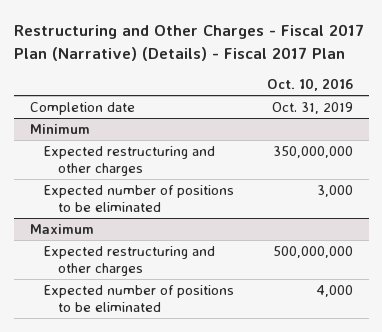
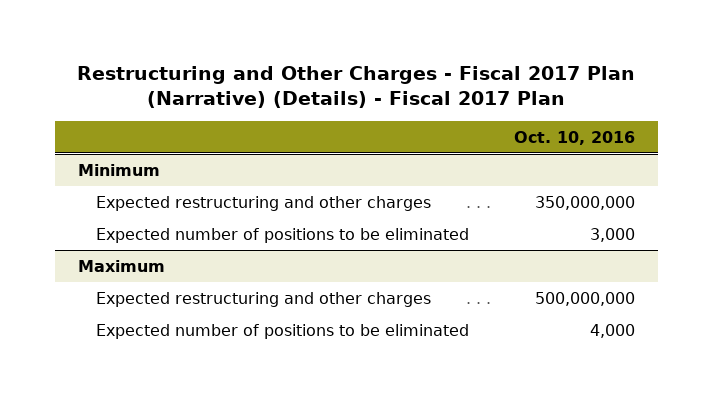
[29,101,135,115] Completion date -> none

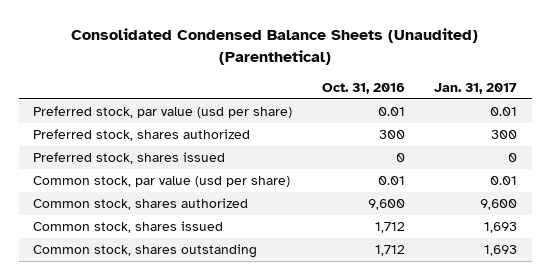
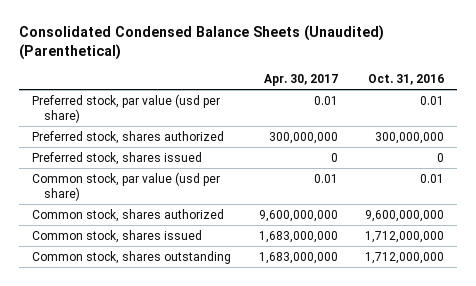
[434,82,518,94] Jan. 31, 2017 -> none
none -> [263,74,338,87] Apr. 30, 2017
[378,130,405,140] 300 -> [374,131,444,144] 300,000,000
[367,199,405,211] 9,600 -> [364,209,444,222] 9,600,000,000
[374,222,405,234] 1,712 -> [364,230,444,243] 1,712,000,000
[374,245,405,257] 1,712 -> [364,251,444,264] 1,712,000,000

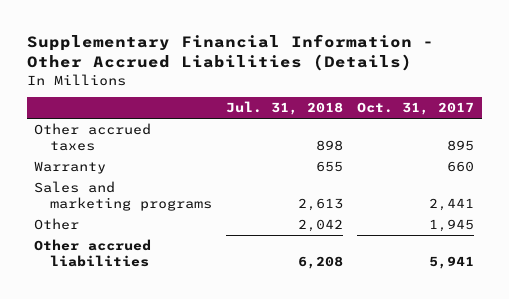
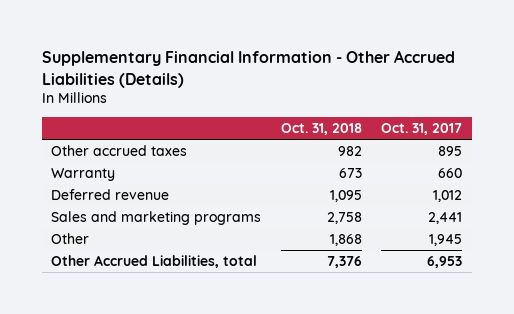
[226,101,344,116] Jul. 31, 2018 -> none
none -> [280,123,362,136] Oct. 31, 2018
none -> [51,189,170,201] Deferred revenue
[34,238,152,268] Other accrued liabilities -> [51,255,258,269] Other Accrued Liabilities, total
[429,256,475,270] 5,941 -> [427,256,463,269] 6,953

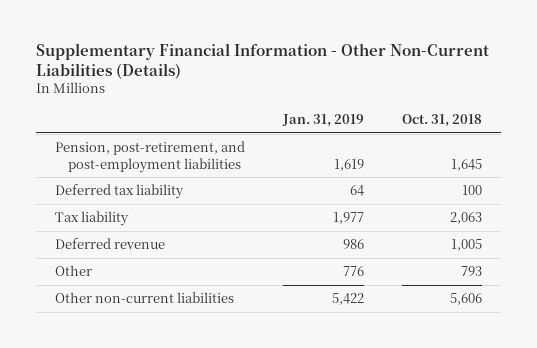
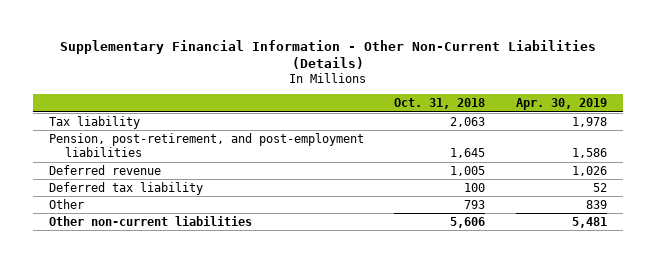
[282,114,365,128] Jan. 31, 2019 -> none
none -> [516,98,608,111] Apr. 30, 2019
[55,141,246,173] Pension, post-retirement, and post-employment liabilities -> [48,132,364,157] Pension, post-retirement, and post-employment liabilities
[55,184,185,200] Deferred tax liability -> [48,181,203,195] Deferred tax liability

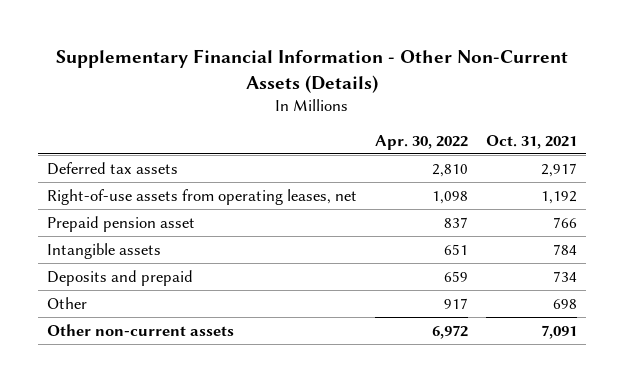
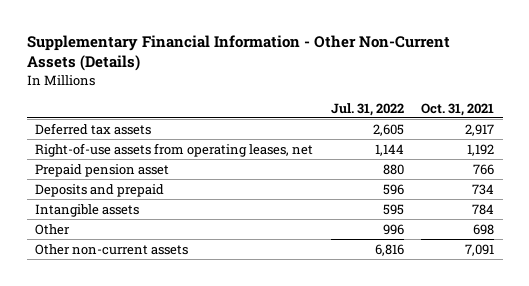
[374,134,468,150] Apr. 30, 2022 -> none
none -> [330,102,404,116] Jul. 31, 2022
[46,242,161,259] Intangible assets -> [35,203,140,217] Intangible assets

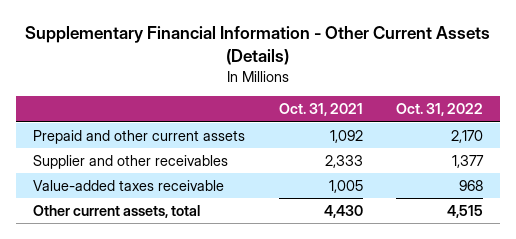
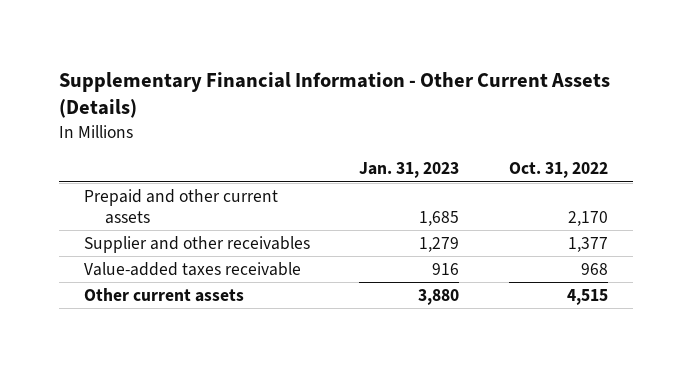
[278,103,363,117] Oct. 31, 2021 -> none
none -> [359,162,460,179] Jan. 31, 2023
[32,205,200,219] Other current assets, total -> [83,287,244,302] Other current assets

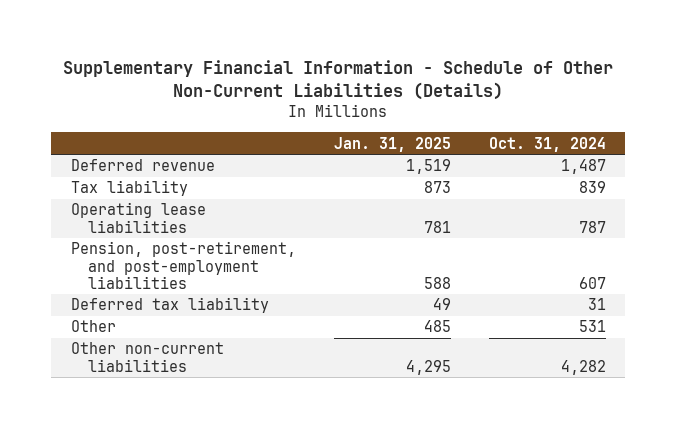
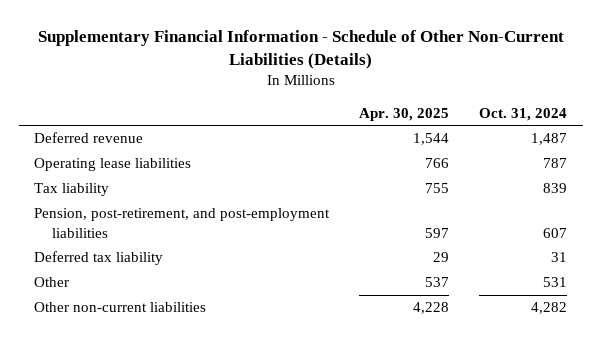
[333,136,451,152] Jan. 31, 2025 -> none
none -> [359,107,450,121] Apr. 30, 2025
[70,180,188,197] Tax liability -> [33,183,109,197] Tax liability

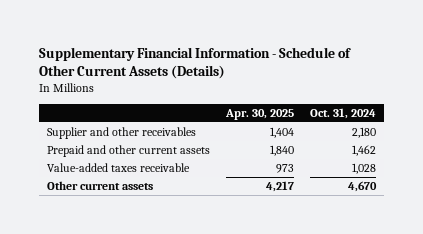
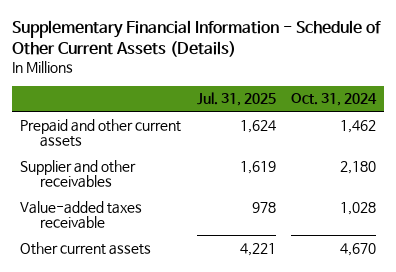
[224,109,294,121] Apr. 30, 2025 -> none
none -> [196,92,276,107] Jul. 31, 2025
[47,126,197,139] Supplier and other receivables -> [19,159,136,189] Supplier and other receivables

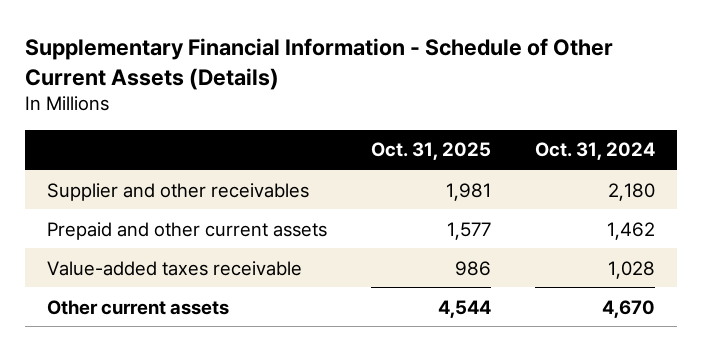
[196,92,276,107] Jul. 31, 2025 -> none
none -> [370,142,491,161] Oct. 31, 2025
[19,118,181,148] Prepaid and other current assets -> [47,221,328,240] Prepaid and other current assets

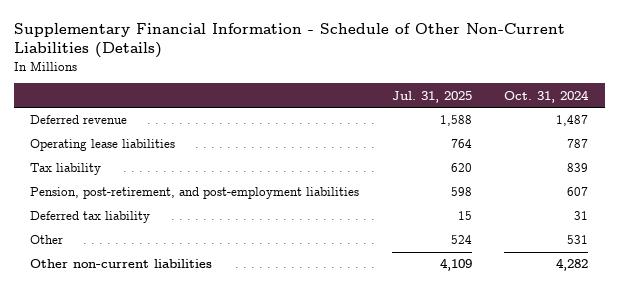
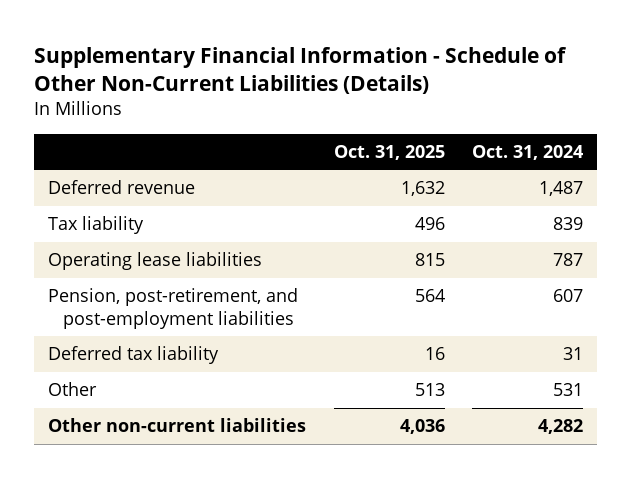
[391,90,472,103] Jul. 31, 2025 -> none
none -> [333,145,445,161] Oct. 31, 2025
[30,139,176,152] Operating lease liabilities -> [48,252,263,271] Operating lease liabilities

